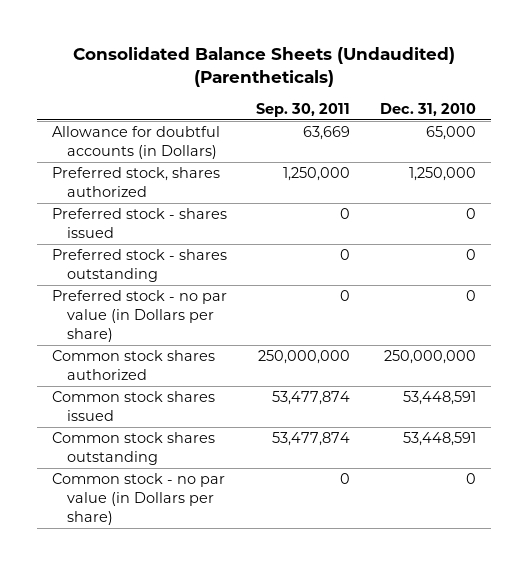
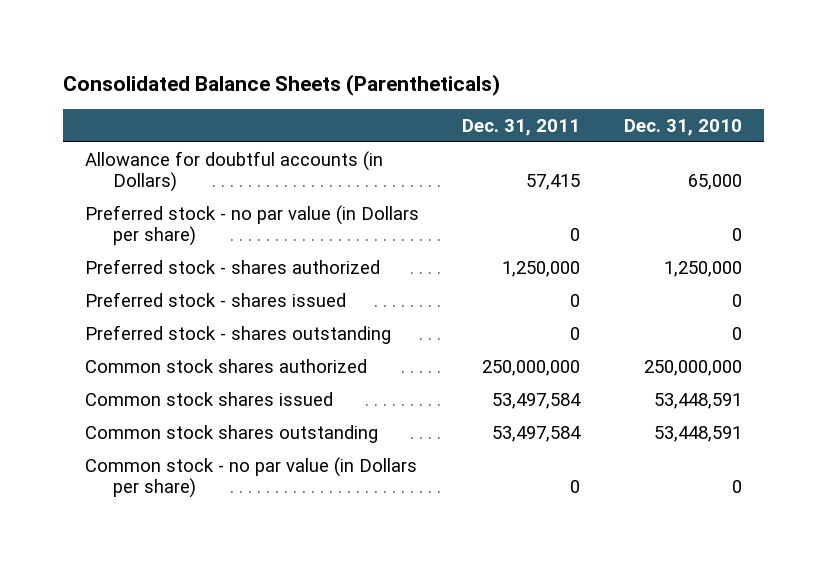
[72,46,455,87] Consolidated Balance Sheets (Undaudited) (Parentheticals) -> [62,73,500,96] Consolidated Balance Sheets (Parentheticals)
[256,102,351,117] Sep. 30, 2011 -> none
none -> [462,119,581,137] Dec. 31, 2011
[51,290,227,342] Preferred stock - no par value (in Dollars per share) -> [84,204,419,246] Preferred stock - no par value (in Dollars per share)
[51,167,220,197] Preferred stock, shares authorized -> [84,258,380,274] Preferred stock - shares authorized

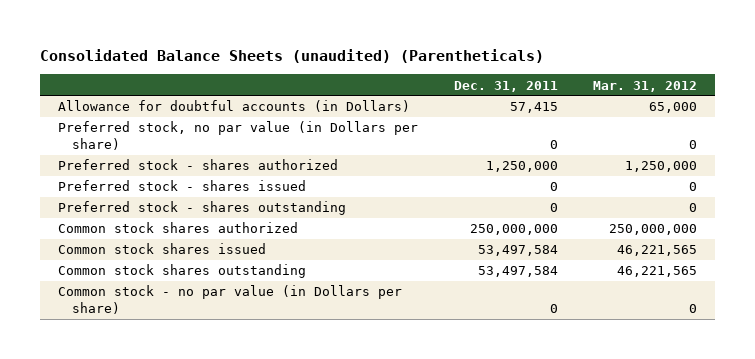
[62,73,500,96] Consolidated Balance Sheets (Parentheticals) -> [40,48,545,63] Consolidated Balance Sheets (unaudited) (Parentheticals)
[624,119,743,137] Dec. 31, 2010 -> none
none -> [592,80,697,92] Mar. 31, 2012
[84,204,419,246] Preferred stock - no par value (in Dollars per share) -> [58,121,419,150] Preferred stock, no par value (in Dollars per share)

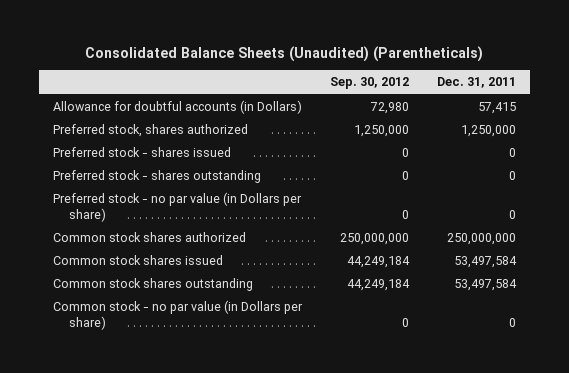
[40,48,545,63] Consolidated Balance Sheets (unaudited) (Parentheticals) -> [85,46,484,63] Consolidated Balance Sheets (Unaudited) (Parentheticals)
[592,80,697,92] Mar. 31, 2012 -> none
none -> [329,77,409,90] Sep. 30, 2012
[58,121,419,150] Preferred stock, no par value (in Dollars per share) -> none
[58,159,339,171] Preferred stock - shares authorized -> [52,124,248,138] Preferred stock, shares authorized
none -> [52,192,302,222] Preferred stock - no par value (in Dollars per share)

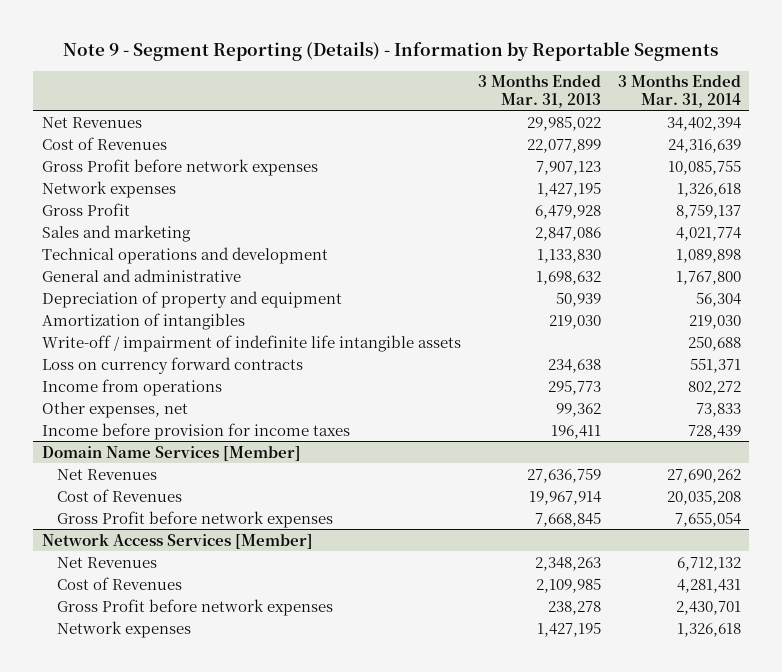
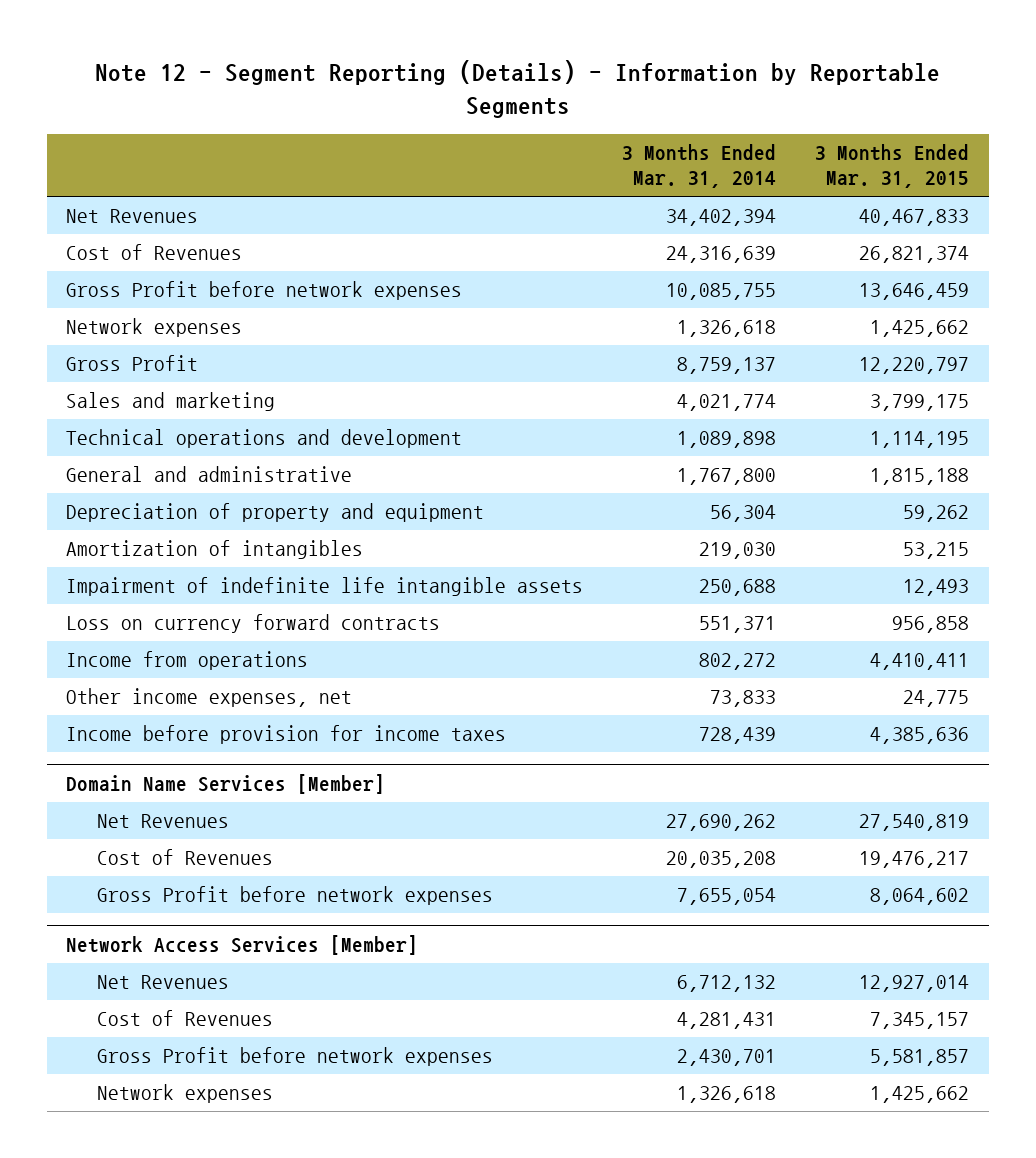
[63,41,719,62] Note 9 - Segment Reporting (Details) - Information by Reportable Segments -> [94,59,940,118] Note 12 - Segment Reporting (Details) - Information by Reportable Segments
[477,74,601,108] 3 Months Ended Mar. 31, 2013 -> none
none -> [815,144,970,189] 3 Months Ended Mar. 31, 2015
[41,334,461,352] Write-off / impairment of indefinite life intangible assets -> [66,577,584,597] Impairment of indefinite life intangible assets
[41,401,188,418] Other expenses, net -> [66,688,353,708] Other income expenses, net

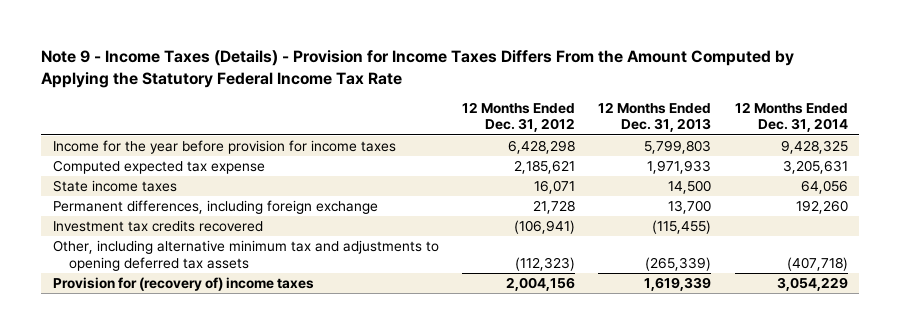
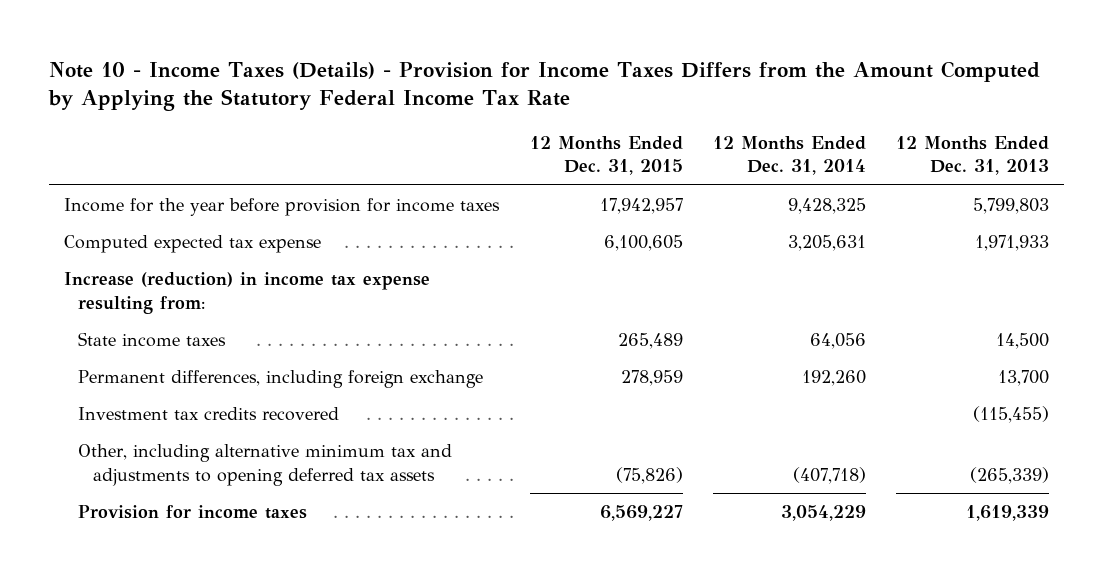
[40,50,794,89] Note 9 - Income Taxes (Details) - Provision for Income Taxes Differs From the Amount Computed by Applying the Statutory Federal Income Tax Rate -> [48,61,1041,112] Note 10 - Income Taxes (Details) - Provision for Income Taxes Differs from the Amount Computed by Applying the Statutory Federal Income Tax Rate
[461,101,575,133] 12 Months Ended Dec. 31, 2012 -> none
none -> [529,135,683,176] 12 Months Ended Dec. 31, 2015
none -> [64,271,431,314] Increase (reduction) in income tax expense resulting from:
[52,276,314,291] Provision for (recovery of) income taxes -> [78,504,308,519] Provision for income taxes

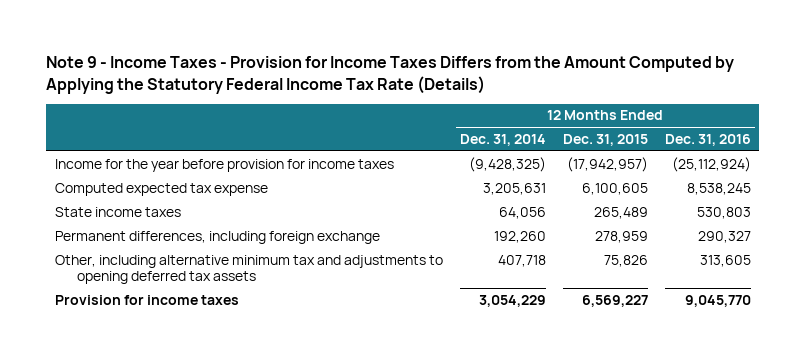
[48,61,1041,112] Note 10 - Income Taxes (Details) - Provision for Income Taxes Differs from the Amount Computed by Applying the Statutory Federal Income Tax Rate -> [46,56,735,94] Note 9 - Income Taxes - Provision for Income Taxes Differs from the Amount Computed by Applying the Statutory Federal Income Tax Rate (Details)
[896,135,1050,176] 12 Months Ended Dec. 31, 2013 -> none
none -> [664,133,751,146] Dec. 31, 2016
[599,197,683,214] 17,942,957 -> [566,156,648,172] (17,942,957)
[787,197,866,214] 9,428,325 -> [468,156,546,172] (9,428,325)
[64,271,431,314] Increase (reduction) in income tax expense resulting from: -> none
[78,406,340,421] Investment tax credits recovered -> none
[615,466,683,484] (75,826) -> [603,254,648,267] 75,826
[792,466,866,484] (407,718) -> [497,254,546,267] 407,718

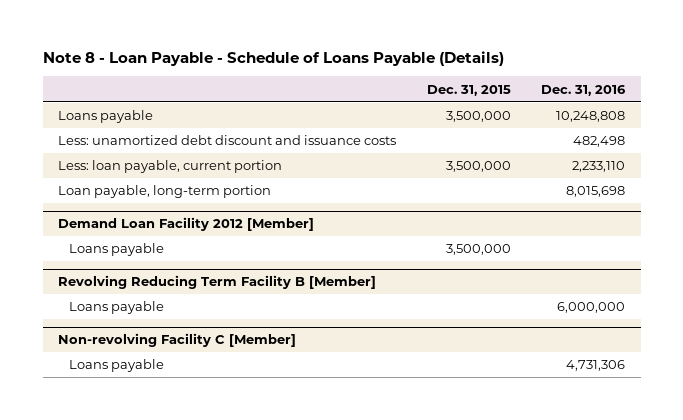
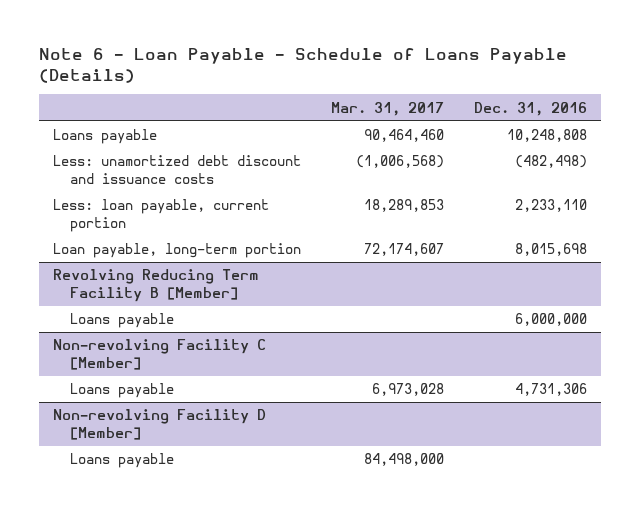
[42,51,504,67] Note 8 - Loan Payable - Schedule of Loans Payable (Details) -> [38,47,567,83] Note 6 - Loan Payable - Schedule of Loans Payable (Details)
[426,84,511,96] Dec. 31, 2015 -> none
none -> [330,101,444,116] Mar. 31, 2017
[573,136,626,148] 482,498 -> [514,155,587,169] (482,498)
[57,217,314,232] Demand Loan Facility 2012 [Member] -> none
[69,243,165,257] Loans payable -> none
none -> [53,409,267,440] Non-revolving Facility D [Member]
none -> [69,453,174,469] Loans payable

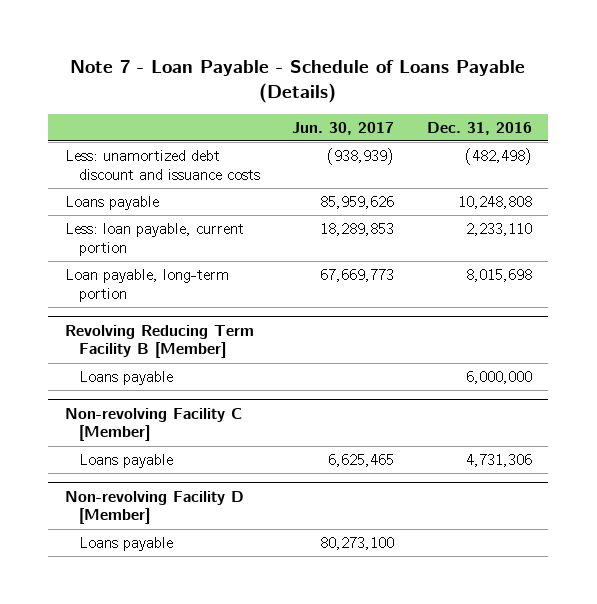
[38,47,567,83] Note 6 - Loan Payable - Schedule of Loans Payable (Details) -> [70,60,526,103] Note 7 - Loan Payable - Schedule of Loans Payable (Details)
[330,101,444,116] Mar. 31, 2017 -> none
none -> [292,121,395,135] Jun. 30, 2017
[53,129,158,145] Loans payable -> [64,196,159,211] Loans payable

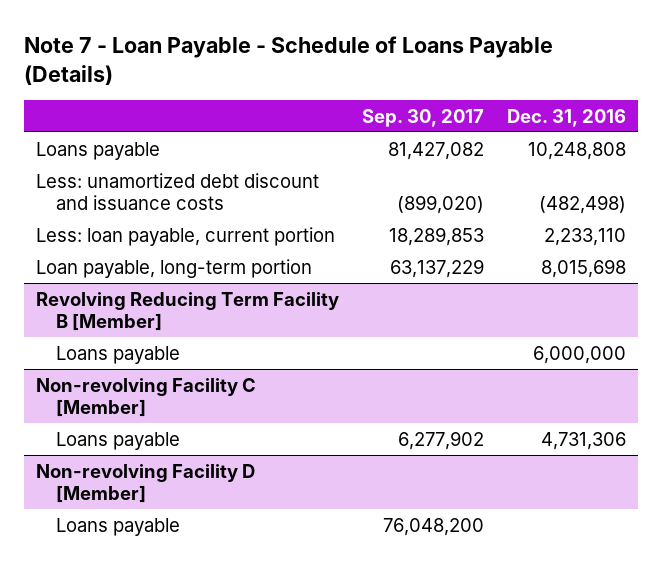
[292,121,395,135] Jun. 30, 2017 -> none
none -> [361,108,484,127] Sep. 30, 2017
[64,150,260,181] Less: unamortized debt discount and issuance costs -> [35,172,319,210] Less: unamortized debt discount and issuance costs

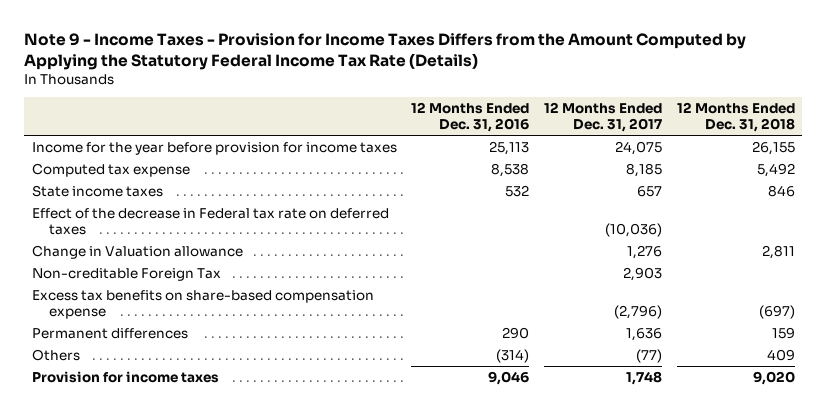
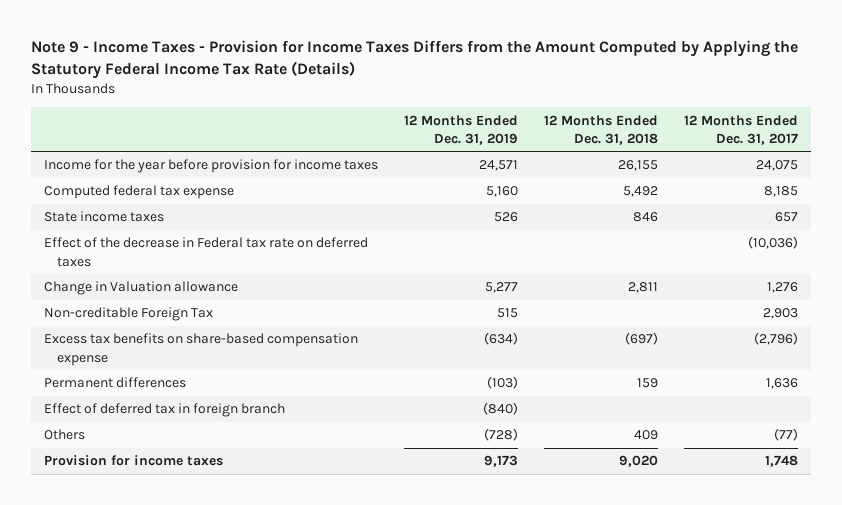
[411,101,530,133] 12 Months Ended Dec. 31, 2016 -> none
none -> [403,114,518,145] 12 Months Ended Dec. 31, 2019
[31,162,190,177] Computed tax expense -> [43,185,234,200] Computed federal tax expense
none -> [43,403,285,418] Effect of deferred tax in foreign branch

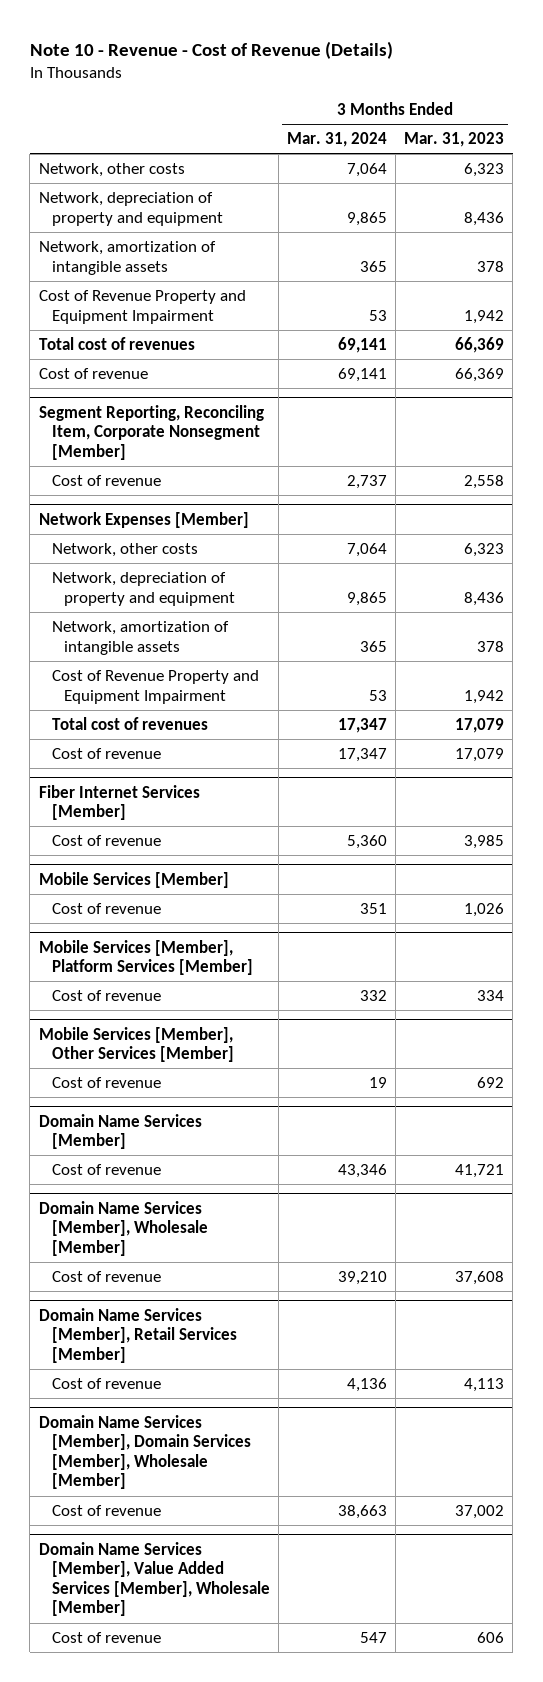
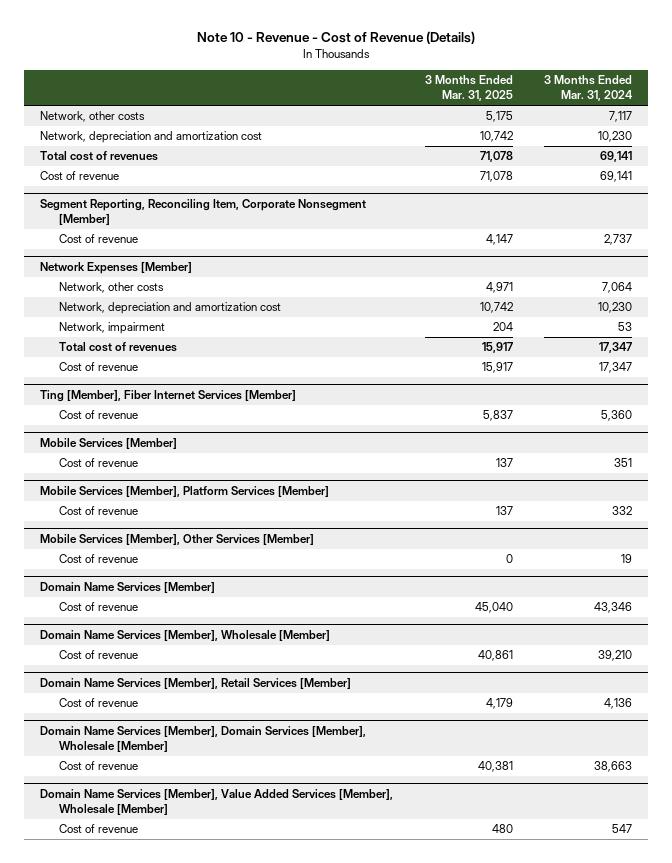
[404,131,505,147] Mar. 31, 2023 -> none
none -> [424,75,513,102] 3 Months Ended Mar. 31, 2025
[38,191,223,226] Network, depreciation of property and equipment -> none
[38,240,216,275] Network, amortization of intangible assets -> none
[38,289,246,324] Cost of Revenue Property and Equipment Impairment -> none
[346,162,387,177] 7,064 -> [609,111,633,123] 7,117
none -> [39,131,262,144] Network, depreciation and amortization cost
[51,571,236,606] Network, depreciation of property and equipment -> none
[51,620,229,655] Network, amortization of intangible assets -> none
none -> [58,302,281,315] Network, depreciation and amortization cost
[51,669,259,704] Cost of Revenue Property and Equipment Impairment -> [58,322,165,335] Network, impairment
[38,784,200,821] Fiber Internet Services [Member] -> [39,389,296,402] Ting [Member], Fiber Internet Services [Member]

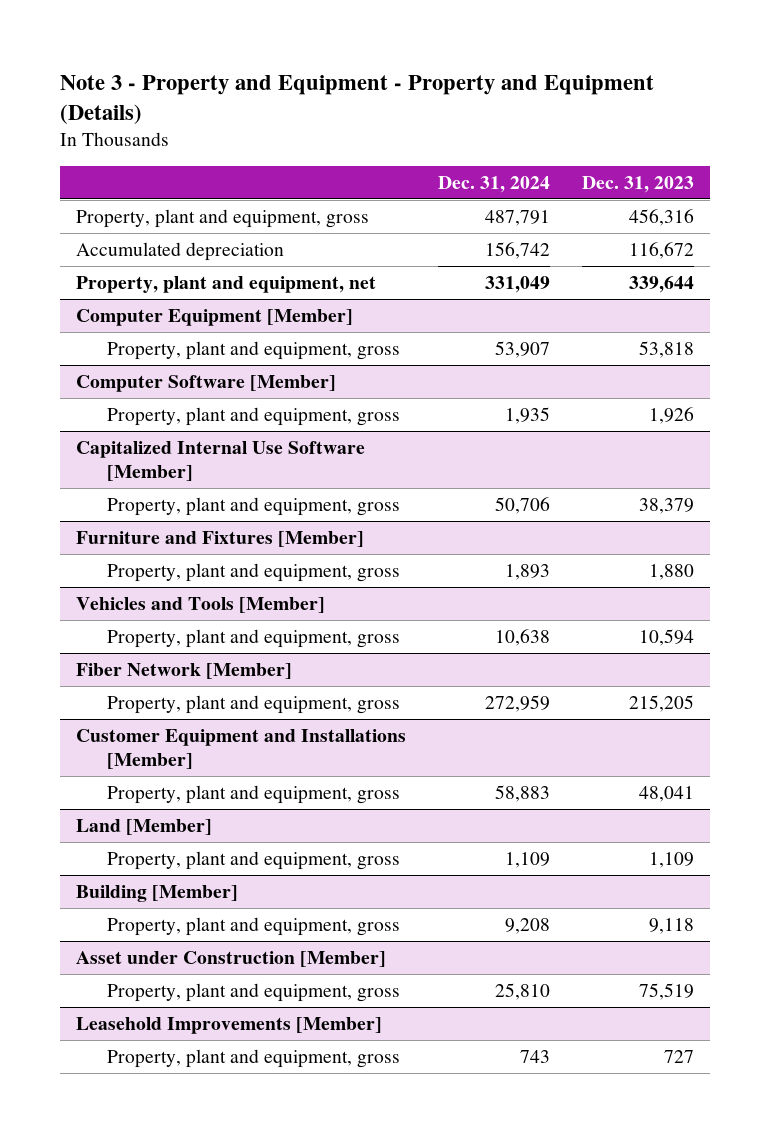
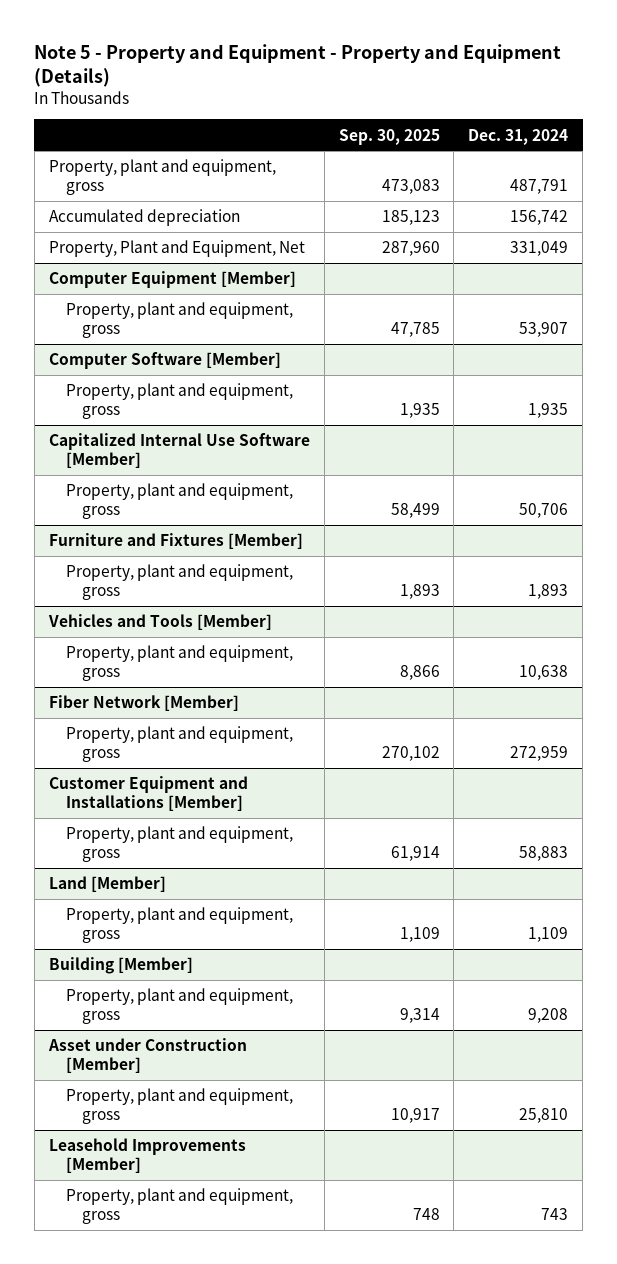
[59,74,654,124] Note 3 - Property and Equipment - Property and Equipment (Details) -> [34,43,562,87] Note 5 - Property and Equipment - Property and Equipment (Details)
[582,175,695,193] Dec. 31, 2023 -> none
none -> [338,128,440,145] Sep. 30, 2025
[75,276,376,294] Property, plant and equipment, net -> [48,240,305,258] Property, Plant and Equipment, Net

